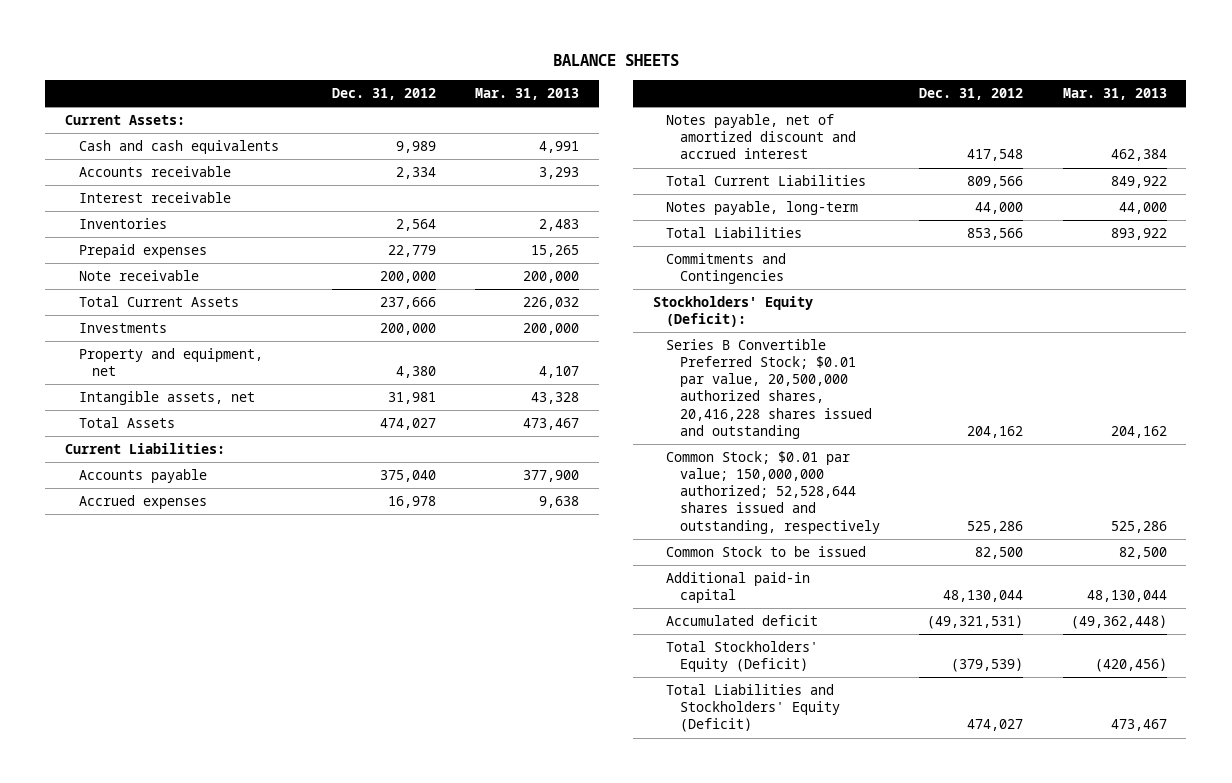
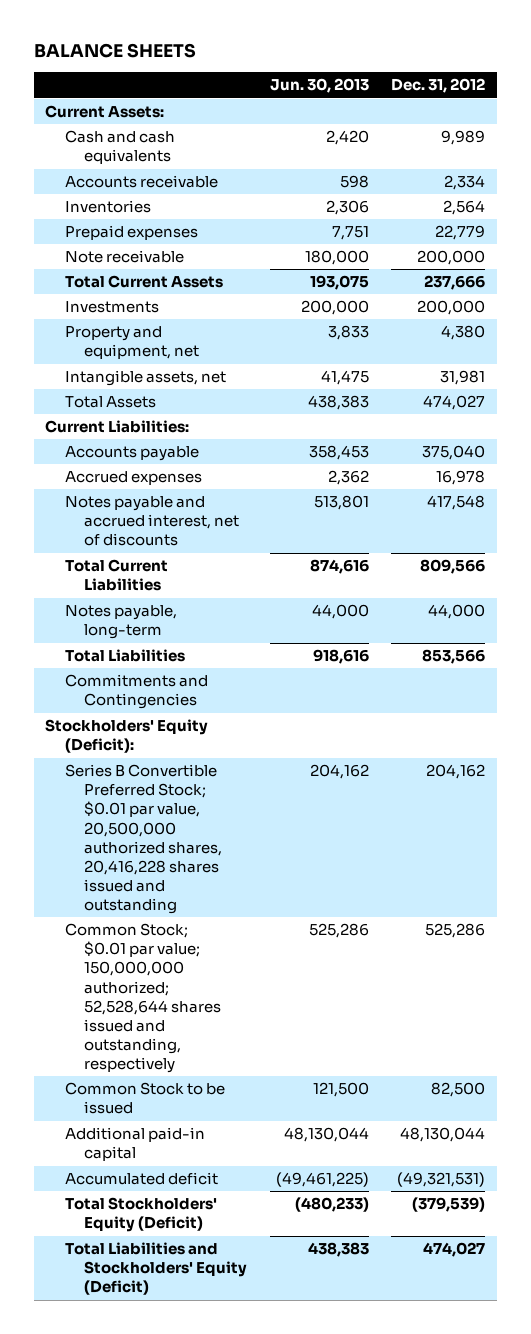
[475,88,580,101] Mar. 31, 2013 -> none
none -> [269,78,369,94] Jun. 30, 2013
[78,192,231,204] Interest receivable -> none
[666,114,857,160] Notes payable, net of amortized discount and accrued interest -> [64,496,240,547] Notes payable and accrued interest, net of discounts

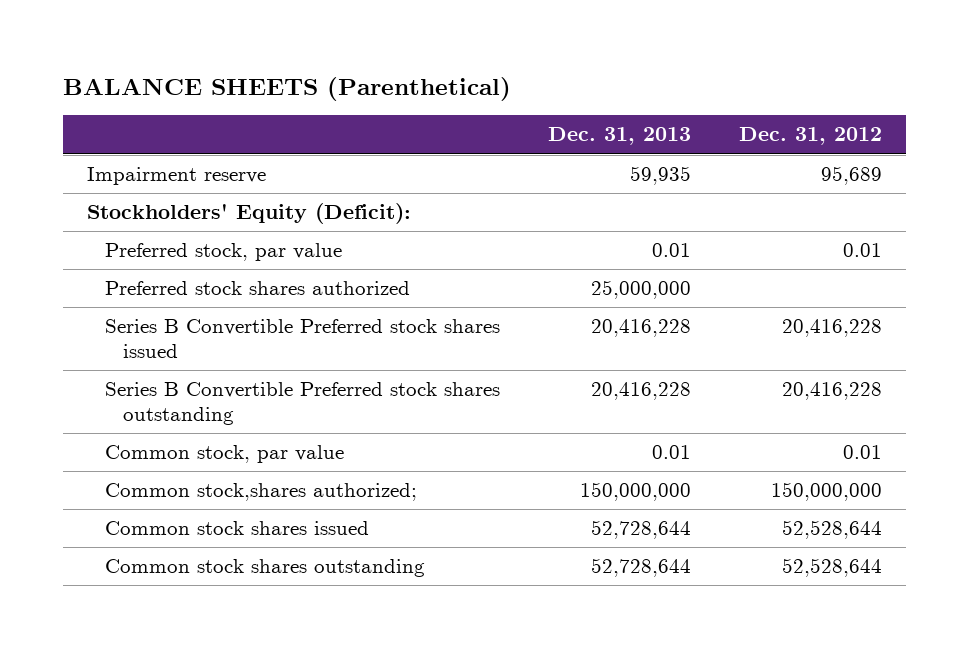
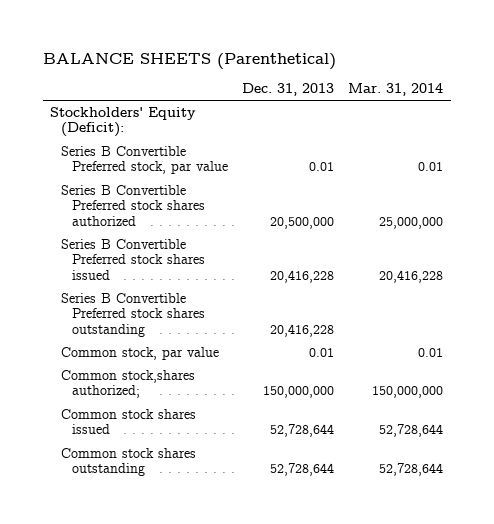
[739,127,883,146] Dec. 31, 2012 -> none
none -> [348,83,444,97] Mar. 31, 2014
[86,167,266,186] Impairment reserve -> none
[104,243,342,262] Preferred stock, par value -> [61,146,228,175] Series B Convertible Preferred stock, par value
[104,281,410,296] Preferred stock shares authorized -> [61,185,205,226] Series B Convertible Preferred stock shares authorized
[590,280,691,300] 25,000,000 -> [270,216,335,229] 20,500,000

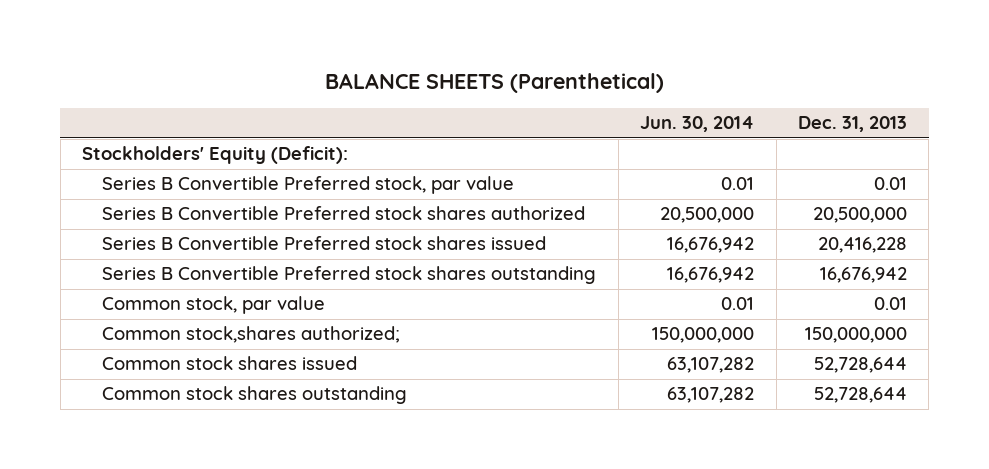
[348,83,444,97] Mar. 31, 2014 -> none
none -> [640,116,755,133] Jun. 30, 2014
[270,323,335,337] 20,416,228 -> [819,267,907,284] 16,676,942

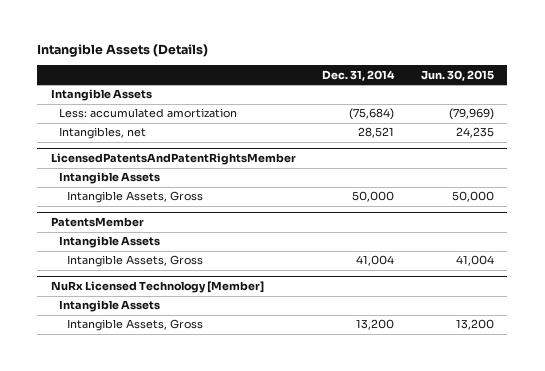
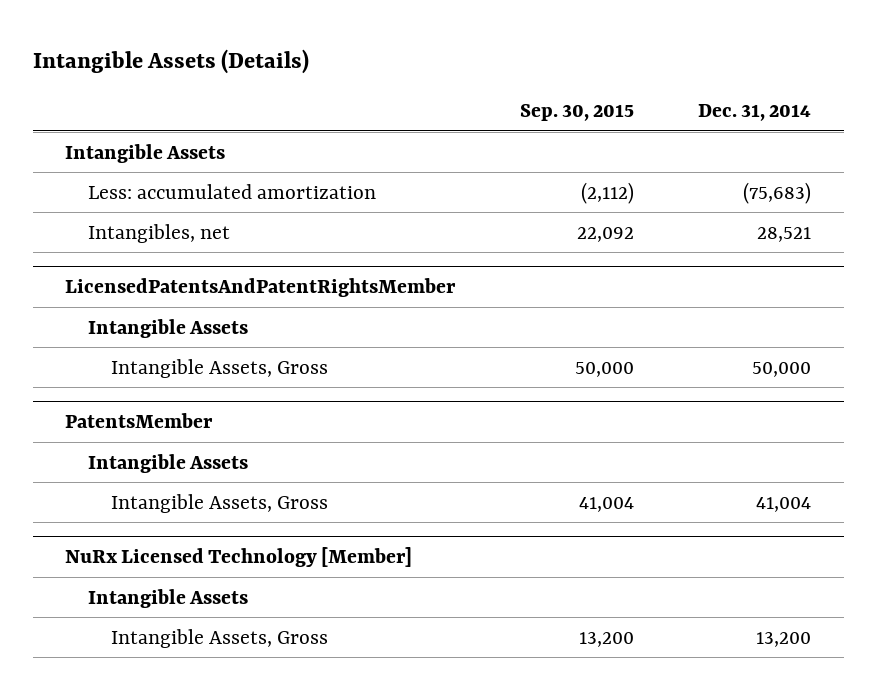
[421,69,495,81] Jun. 30, 2015 -> none
none -> [519,104,634,122] Sep. 30, 2015
[349,108,395,121] (75,684) -> [743,181,812,204] (75,683)

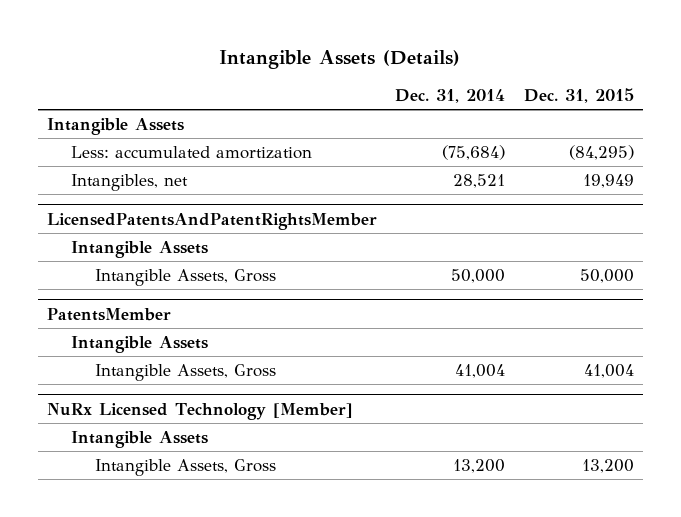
[519,104,634,122] Sep. 30, 2015 -> none
none -> [524,88,635,104] Dec. 31, 2015
[743,181,812,204] (75,683) -> [442,145,506,161] (75,684)

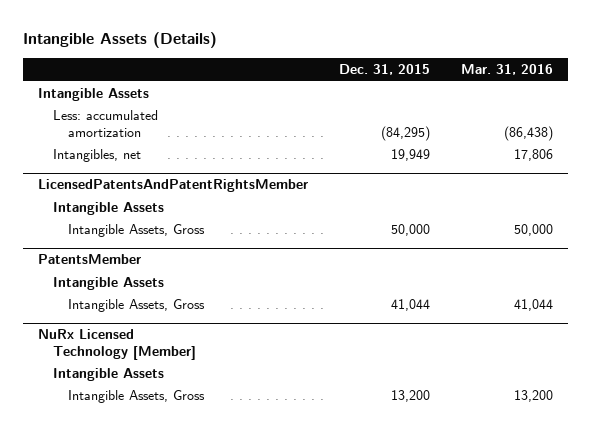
[395,89,506,104] Dec. 31, 2014 -> none
none -> [460,64,553,76] Mar. 31, 2016
[584,364,635,379] 41,004 -> [390,299,430,312] 41,044

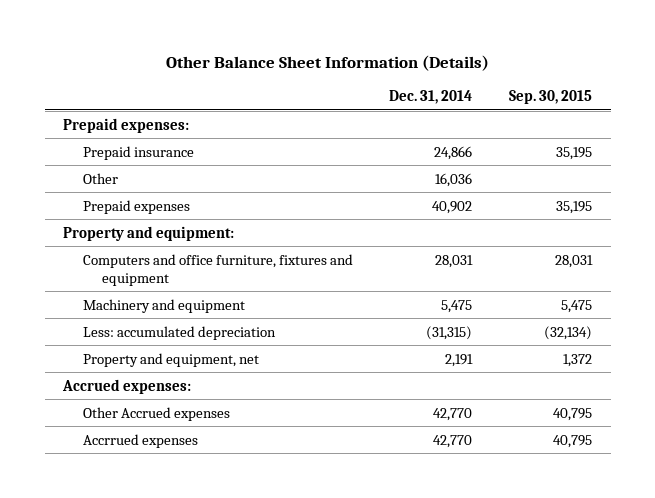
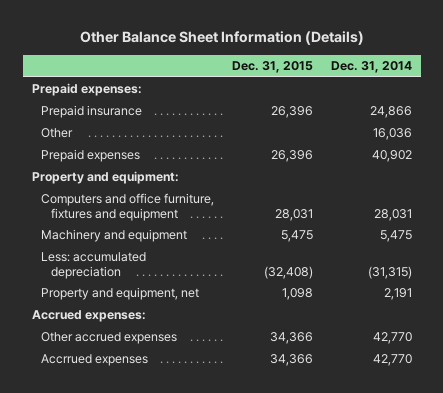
[509,90,593,105] Sep. 30, 2015 -> none
none -> [232,61,314,74] Dec. 31, 2015
[82,406,230,421] Other Accrued expenses -> [41,332,178,345] Other accrued expenses

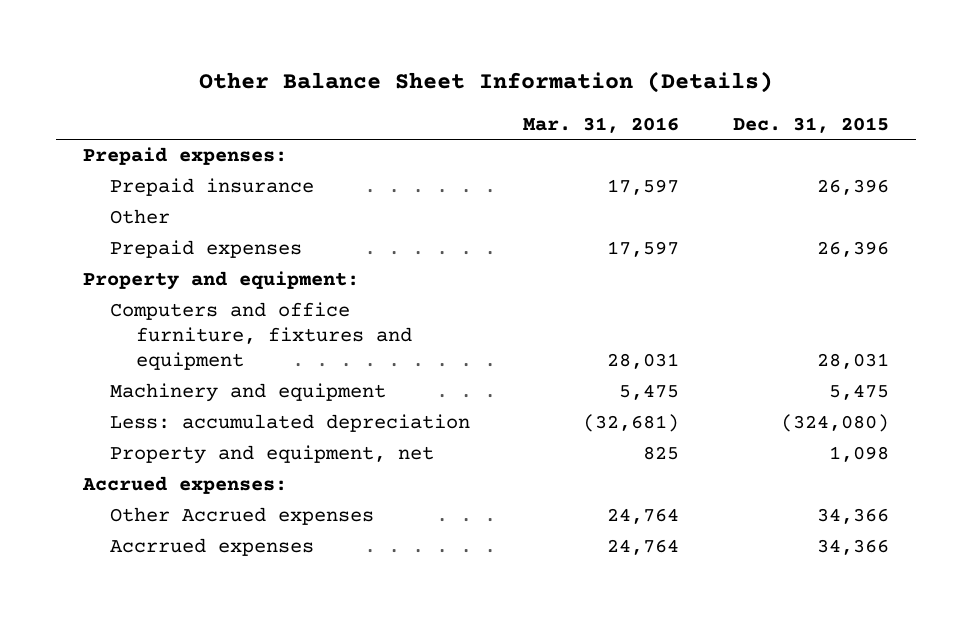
[330,61,412,74] Dec. 31, 2014 -> none
none -> [523,117,680,134] Mar. 31, 2016
[264,265,314,279] (32,408) -> [781,414,890,433] (324,080)
[41,332,178,345] Other accrued expenses -> [109,507,374,526] Other Accrued expenses

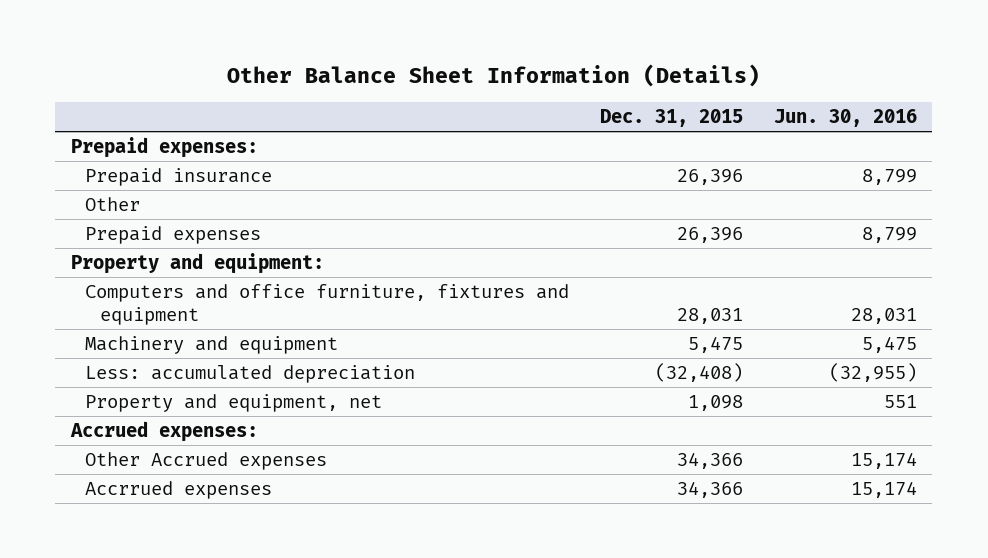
[523,117,680,134] Mar. 31, 2016 -> none
none -> [773,108,917,127] Jun. 30, 2016
[781,414,890,433] (324,080) -> [655,363,744,383] (32,408)

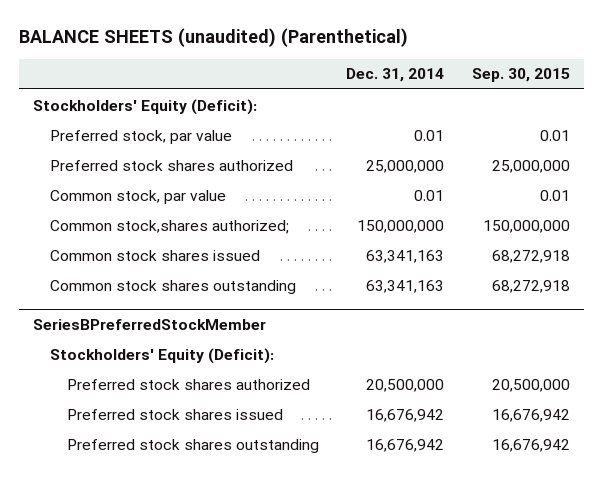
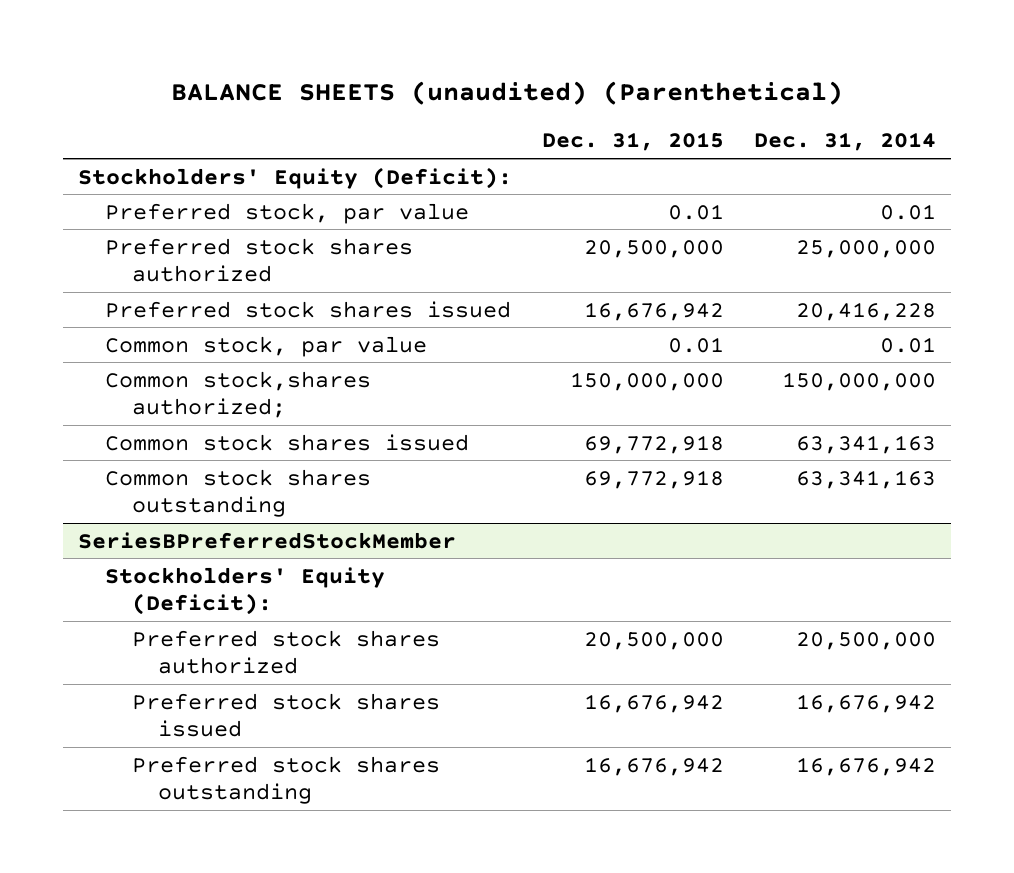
[472,68,571,83] Sep. 30, 2015 -> none
none -> [542,132,725,152] Dec. 31, 2015
none -> [104,300,511,318] Preferred stock shares issued

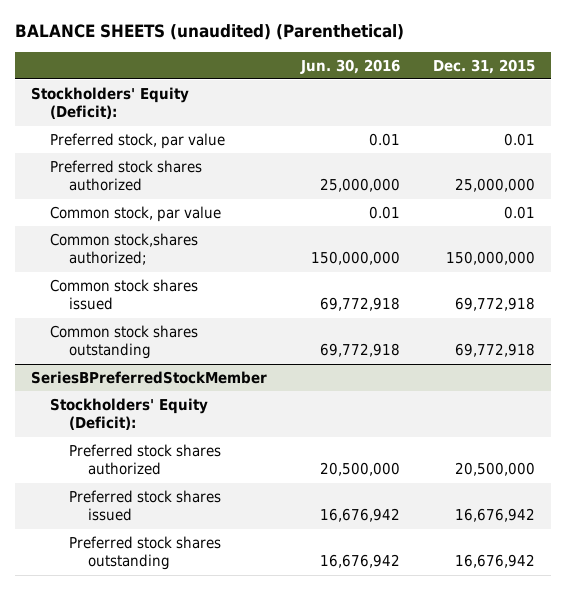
[754,132,937,152] Dec. 31, 2014 -> none
none -> [299,58,400,74] Jun. 30, 2016
[104,300,511,318] Preferred stock shares issued -> none
[584,239,725,258] 20,500,000 -> [454,178,535,193] 25,000,000

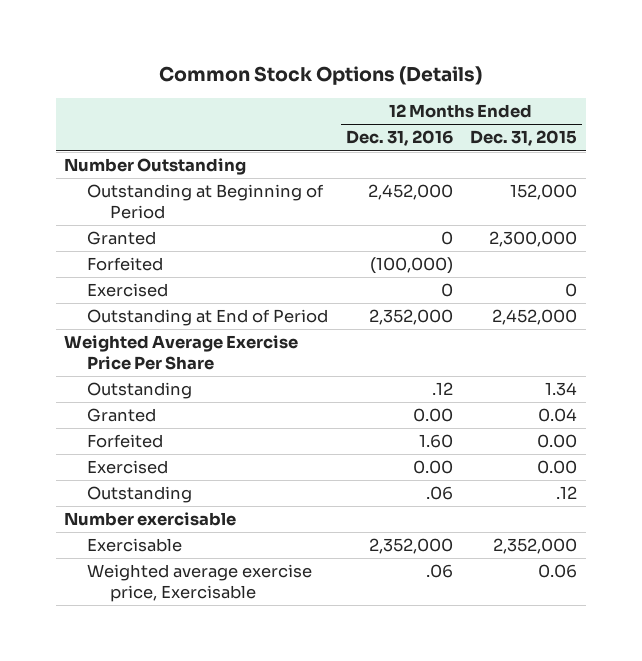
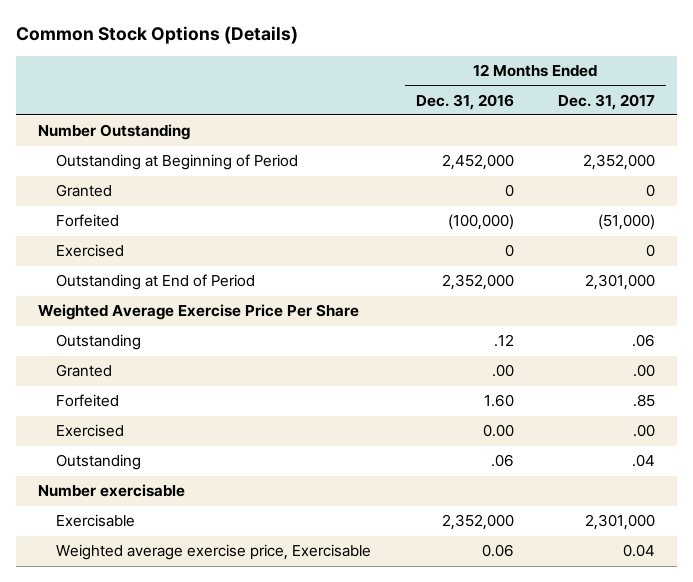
[470,130,578,147] Dec. 31, 2015 -> none
none -> [558,93,656,110] Dec. 31, 2017
[412,408,453,423] 0.00 -> [491,364,514,378] .00
[425,564,453,579] .06 -> [481,544,514,558] 0.06

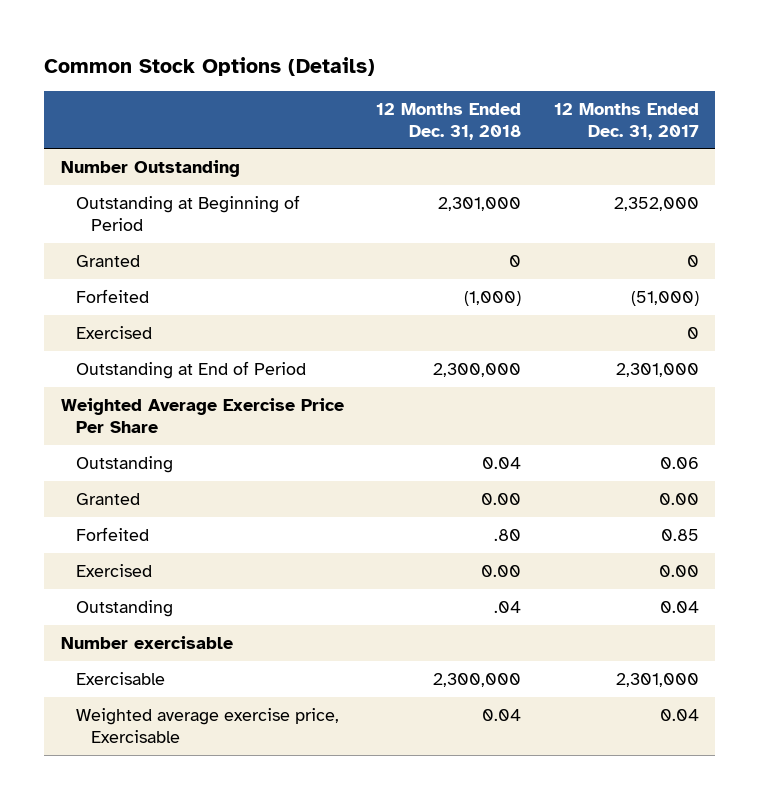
[415,93,514,110] Dec. 31, 2016 -> none
none -> [376,102,522,140] 12 Months Ended Dec. 31, 2018
[632,334,656,348] .06 -> [659,456,699,469] 0.06
[633,364,656,378] .00 -> [658,492,699,505] 0.00
[633,394,656,408] .85 -> [660,528,699,541] 0.85
[633,424,656,438] .00 -> [658,564,699,577] 0.00
[632,454,656,468] .04 -> [659,600,699,613] 0.04

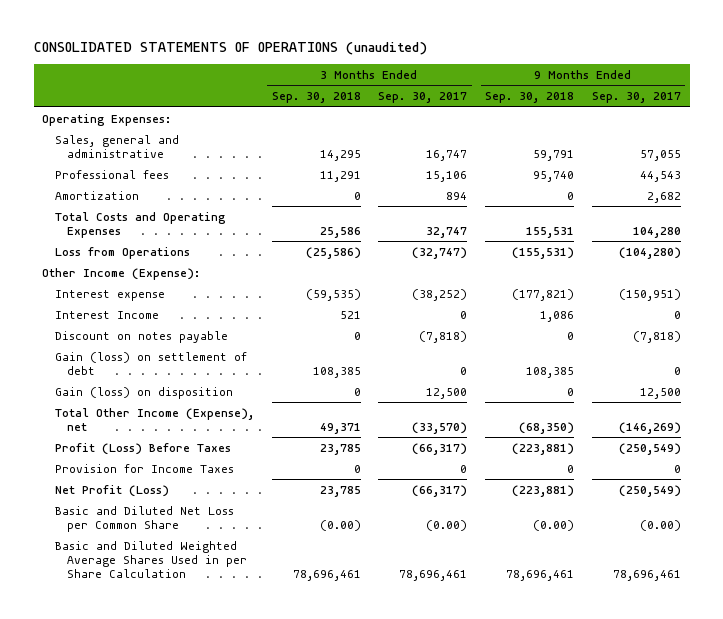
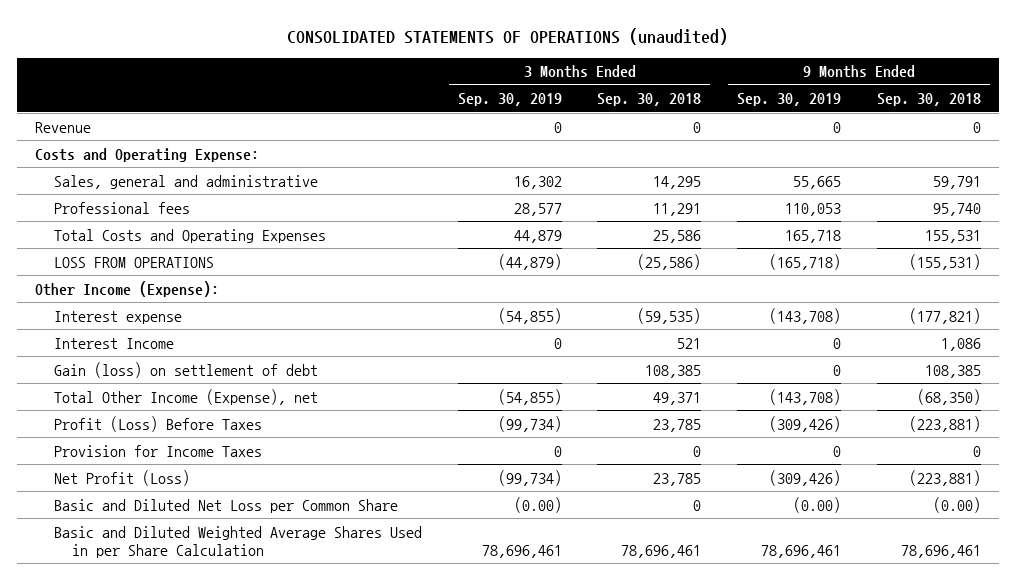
[378,92,468,104] Sep. 30, 2017 -> none
[591,92,681,104] Sep. 30, 2017 -> none
none -> [457,93,562,107] Sep. 30, 2019
none -> [737,93,842,107] Sep. 30, 2019
none -> [35,121,92,133] Revenue
[42,113,172,126] Operating Expenses: -> [35,147,260,162] Costs and Operating Expense:
[54,190,139,200] Amortization -> none
[54,246,190,259] Loss from Operations -> [53,256,214,268] LOSS FROM OPERATIONS
[54,330,228,343] Discount on notes payable -> none
[54,386,233,399] Gain (loss) on disposition -> none
[319,519,361,531] (0.00) -> [693,499,702,511] 0

